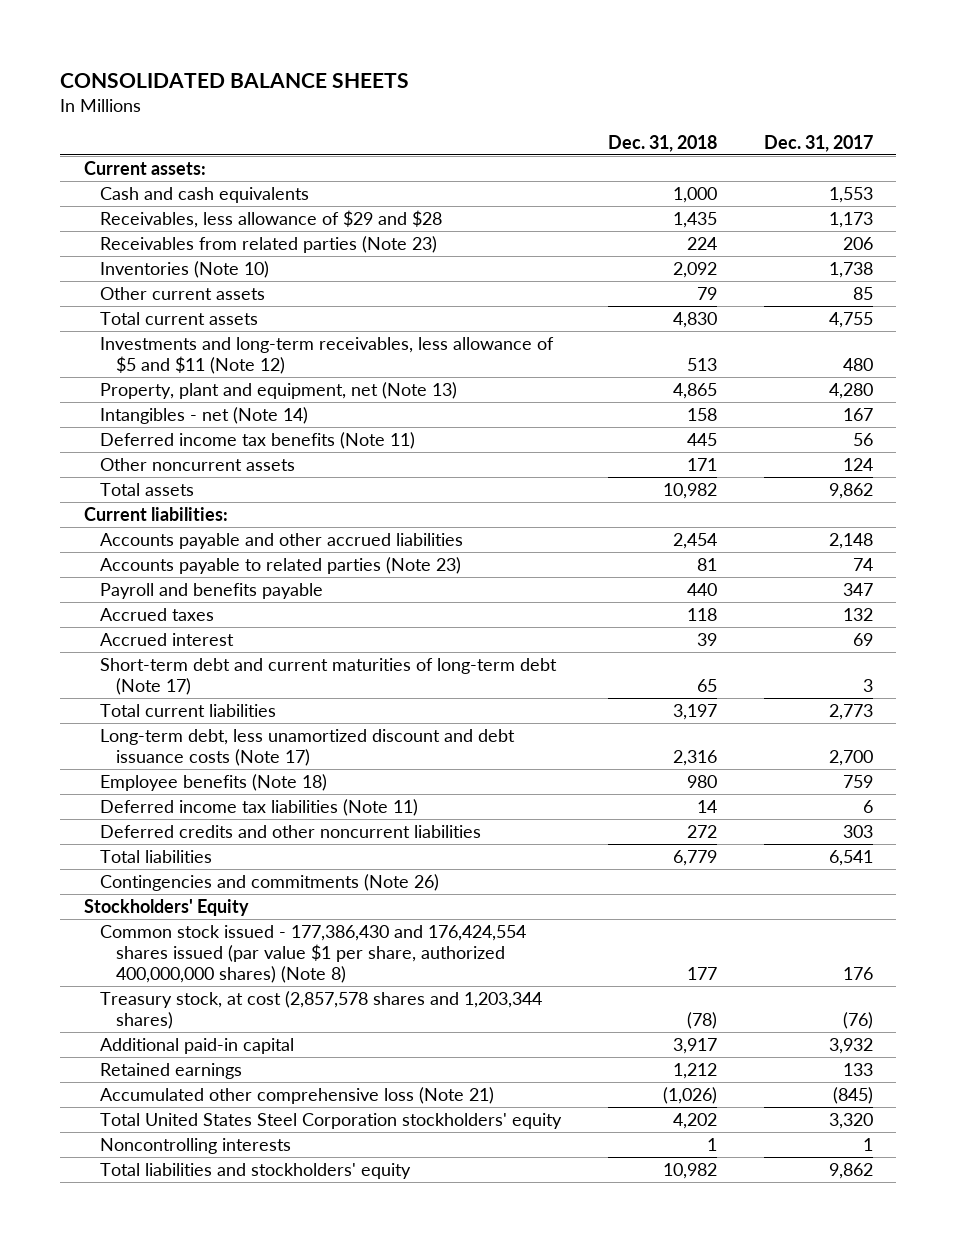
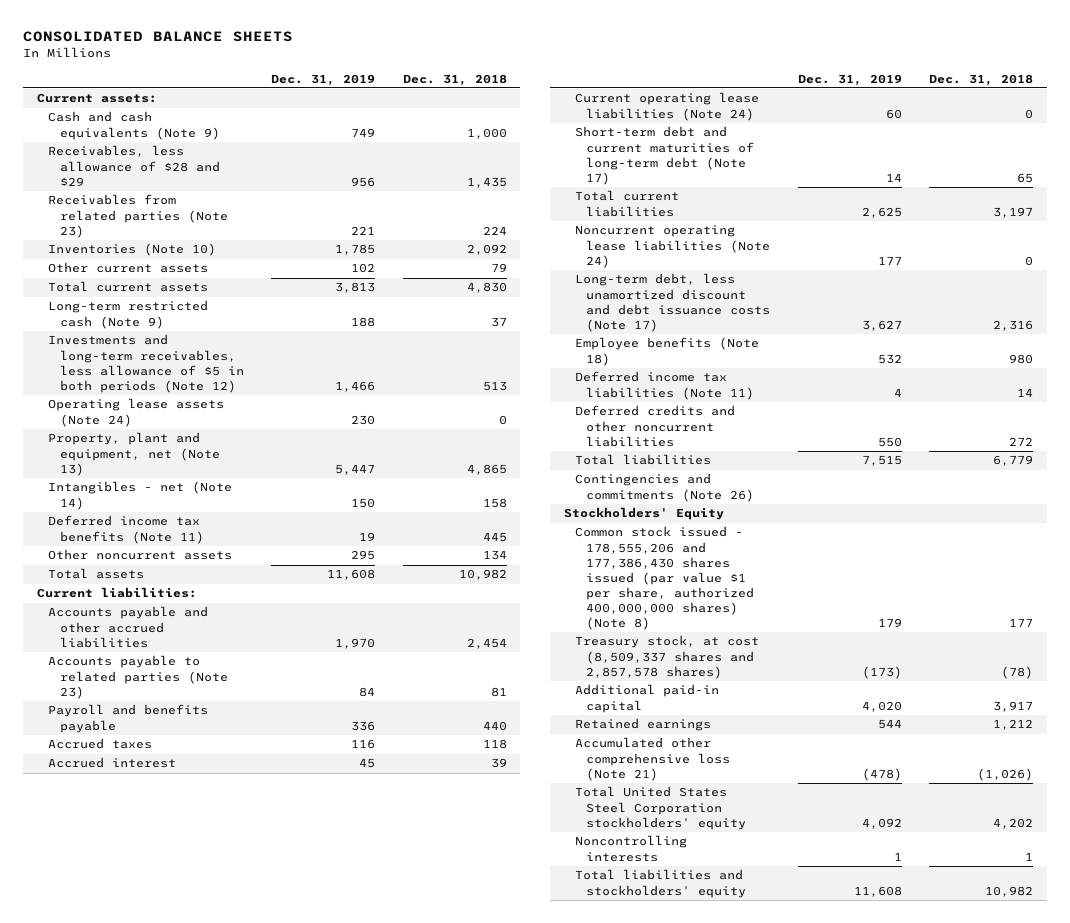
[763,134,873,152] Dec. 31, 2017 -> none
none -> [271,73,376,86] Dec. 31, 2019
[99,187,309,204] Cash and cash equivalents -> [48,111,220,140] Cash and cash equivalents (Note 9)
[99,210,442,229] Receivables, less allowance of $29 and $28 -> [48,145,220,186] Receivables, less allowance of $28 and $29
none -> [48,300,209,329] Long-term restricted cash (Note 9)
[99,337,554,375] Investments and long-term receivables, less allowance of $5 and $11 (Note 12) -> [48,334,244,393] Investments and long-term receivables, less allowance of $5 in both periods (Note 12)
none -> [48,398,225,427] Operating lease assets (Note 24)
[686,458,717,472] 171 -> [482,550,507,561] 134
none -> [574,92,759,121] Current operating lease liabilities (Note 24)
none -> [574,225,771,268] Noncurrent operating lease liabilities (Note 24)
[99,925,526,983] Common stock issued - 177,386,430 and 176,424,554 shares issued (par value $1 per share, authorized 400,000,000 shares) (Note 8) -> [574,526,755,631] Common stock issued - 178,555,206 and 177,386,430 shares issued (par value $1 per share, authorized 400,000,000 shares) (Note 8)
[99,991,542,1030] Treasury stock, at cost (2,857,578 shares and 1,203,344 shares) -> [574,635,759,679] Treasury stock, at cost (8,509,337 shares and 2,857,578 shares)

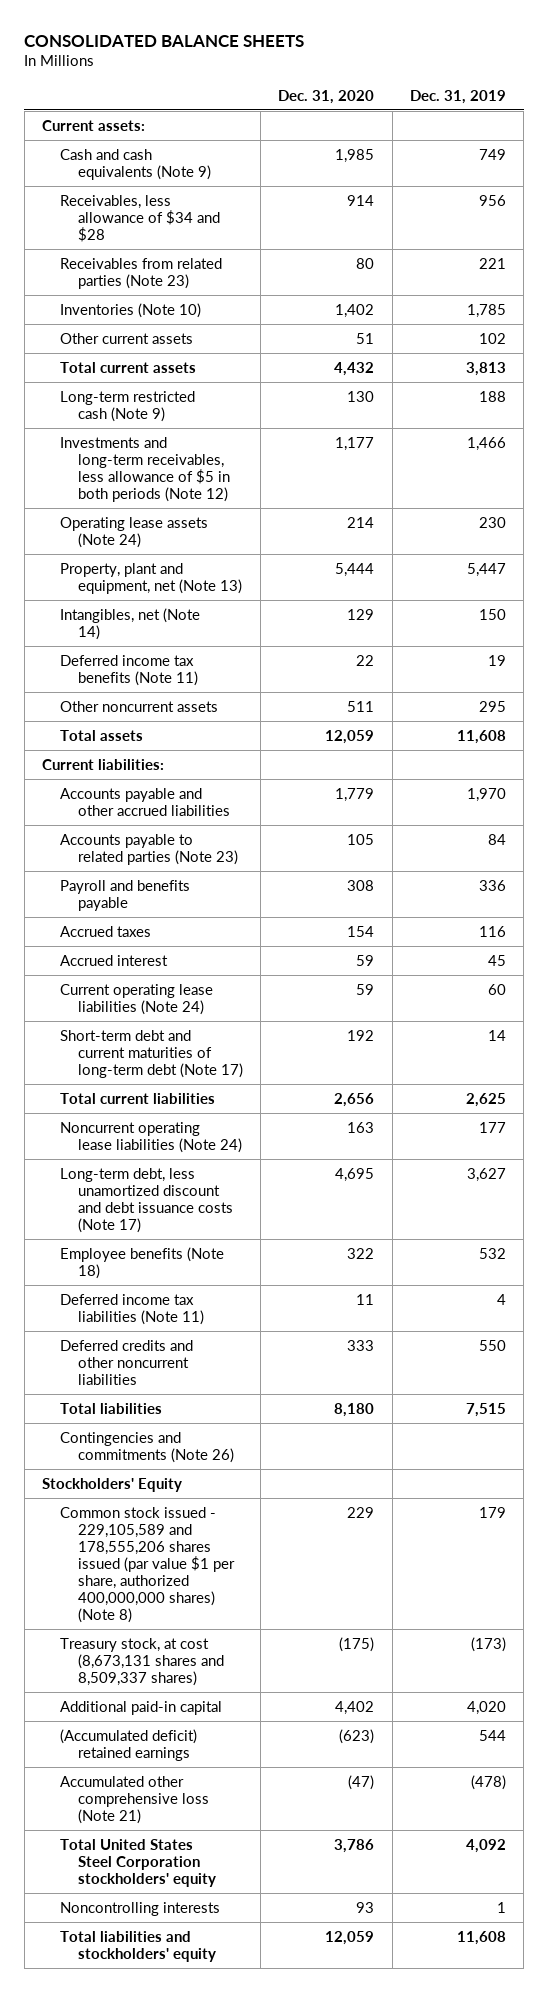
[402,73,507,86] Dec. 31, 2018 -> none
none -> [278,89,375,104] Dec. 31, 2020
[48,145,220,186] Receivables, less allowance of $28 and $29 -> [59,194,220,242] Receivables, less allowance of $34 and $28
[48,481,233,510] Intangibles - net (Note 14) -> [59,607,200,640] Intangibles, net (Note 14)
[574,526,755,631] Common stock issued - 178,555,206 and 177,386,430 shares issued (par value $1 per share, authorized 400,000,000 shares) (Note 8) -> [59,1506,235,1624] Common stock issued - 229,105,589 and 178,555,206 shares issued (par value $1 per share, authorized 400,000,000 shares) (Note 8)
[574,635,759,679] Treasury stock, at cost (8,509,337 shares and 2,857,578 shares) -> [59,1637,224,1686] Treasury stock, at cost (8,673,131 shares and 8,509,337 shares)
[574,718,711,732] Retained earnings -> [59,1728,197,1761] (Accumulated deficit) retained earnings

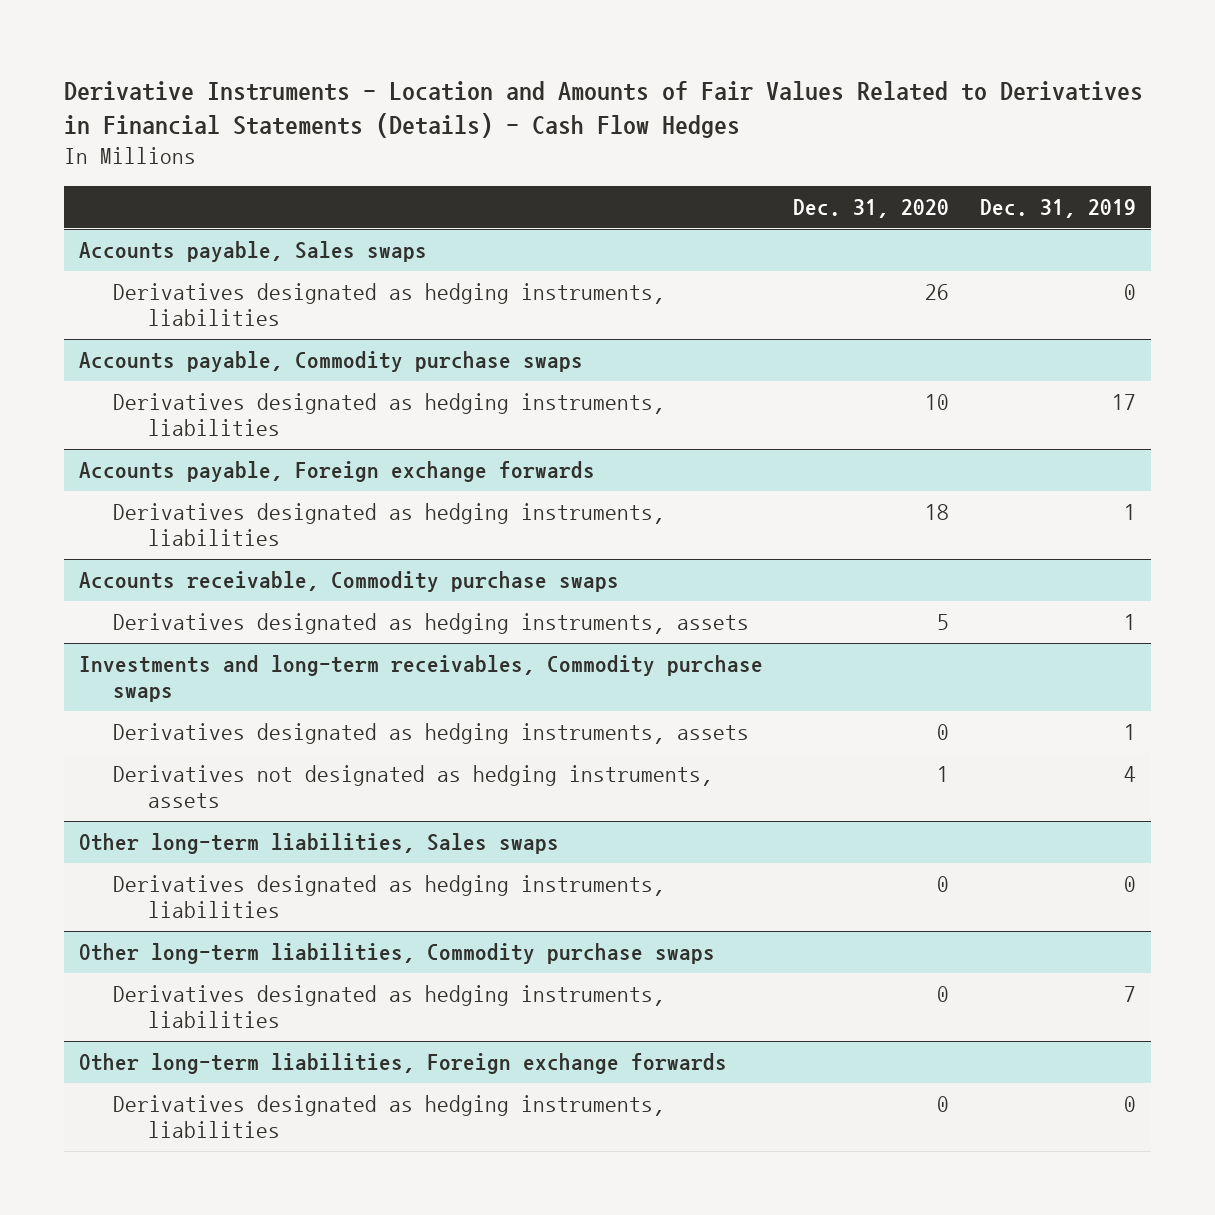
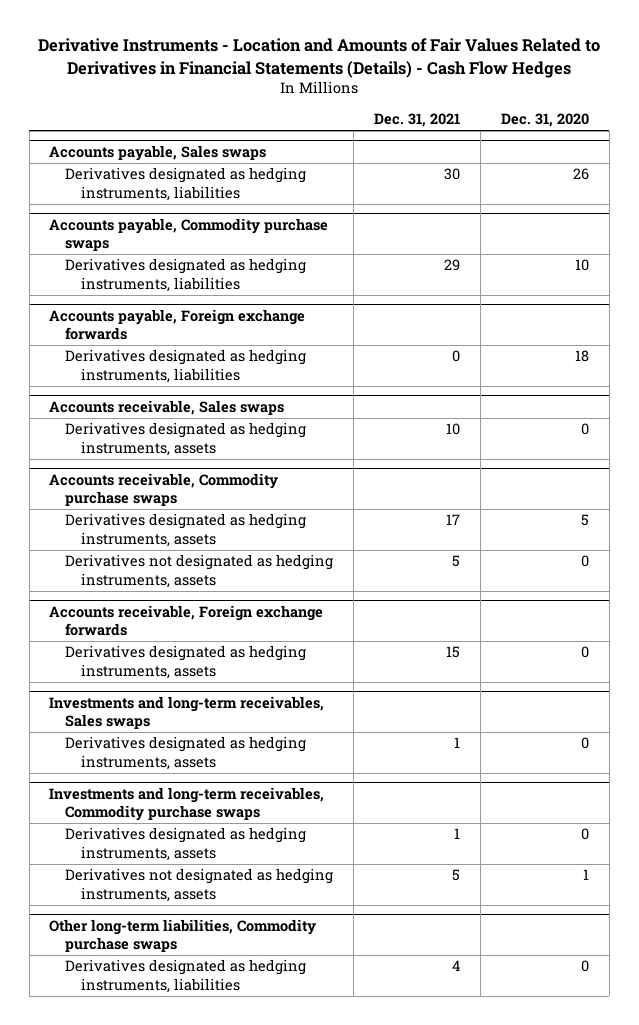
[979,198,1136,218] Dec. 31, 2019 -> none
none -> [374,113,461,128] Dec. 31, 2021
none -> [49,399,285,415] Accounts receivable, Sales swaps
none -> [65,422,307,456] Derivatives designated as hedging instruments, assets
none -> [65,554,334,588] Derivatives not designated as hedging instruments, assets
none -> [49,604,324,636] Accounts receivable, Foreign exchange forwards
none -> [65,645,307,679] Derivatives designated as hedging instruments, assets
none -> [49,695,325,729] Investments and long-term receivables, Sales swaps
none -> [65,736,307,770] Derivatives designated as hedging instruments, assets
[79,833,560,855] Other long-term liabilities, Sales swaps -> none
[113,875,666,919] Derivatives designated as hedging instruments, liabilities -> none
[79,1053,728,1075] Other long-term liabilities, Foreign exchange forwards -> none
[113,1095,666,1139] Derivatives designated as hedging instruments, liabilities -> none

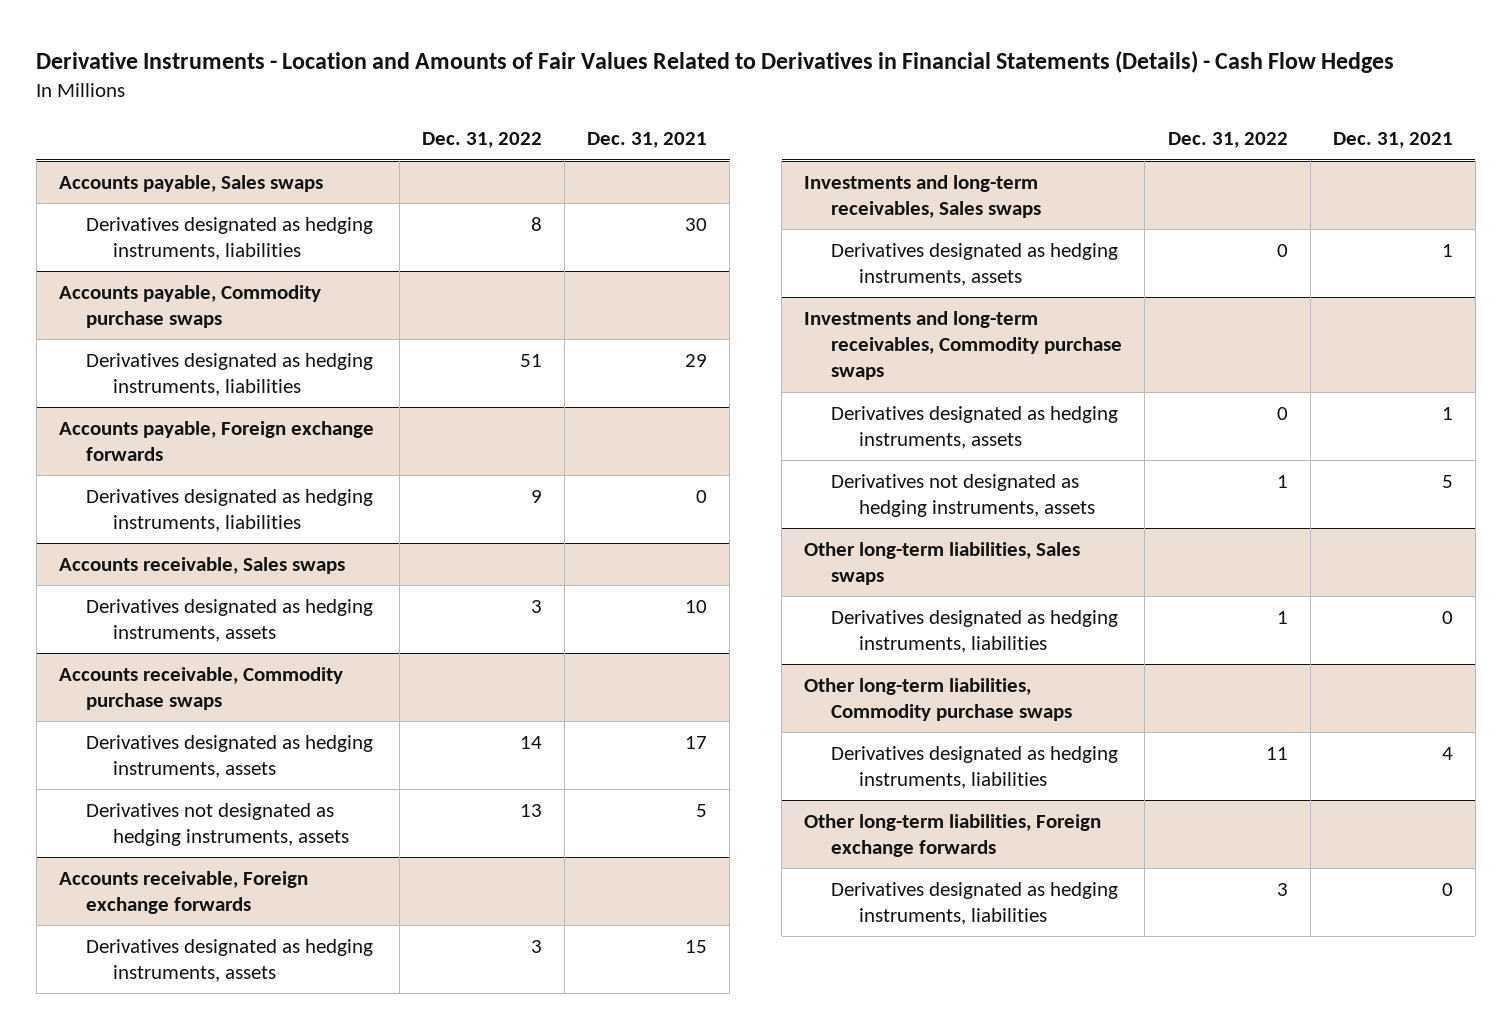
[501,113,590,128] Dec. 31, 2020 -> none
none -> [422,132,543,149] Dec. 31, 2022
none -> [804,541,1081,586] Other long-term liabilities, Sales swaps
none -> [831,609,1119,654] Derivatives designated as hedging instruments, liabilities
none -> [804,813,1102,858] Other long-term liabilities, Foreign exchange forwards
none -> [831,881,1119,926] Derivatives designated as hedging instruments, liabilities

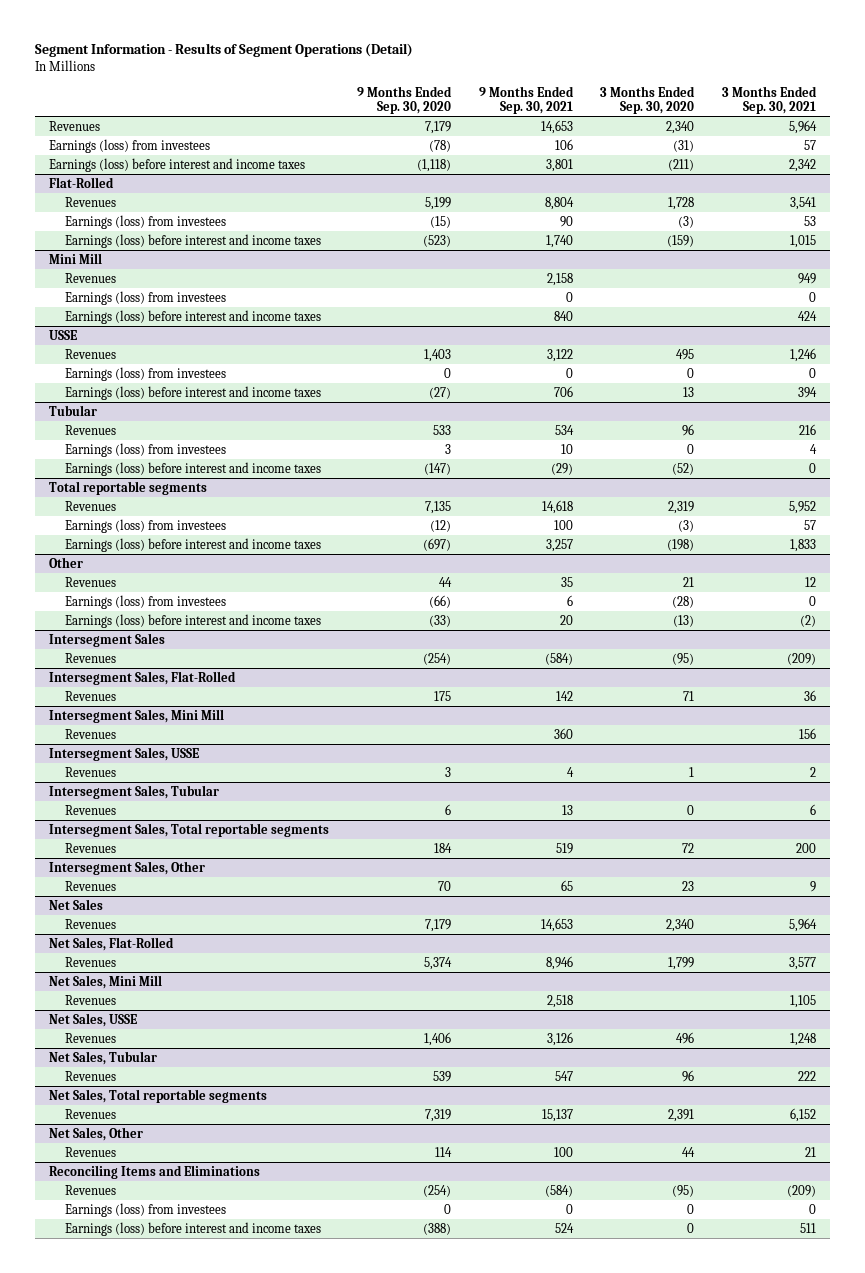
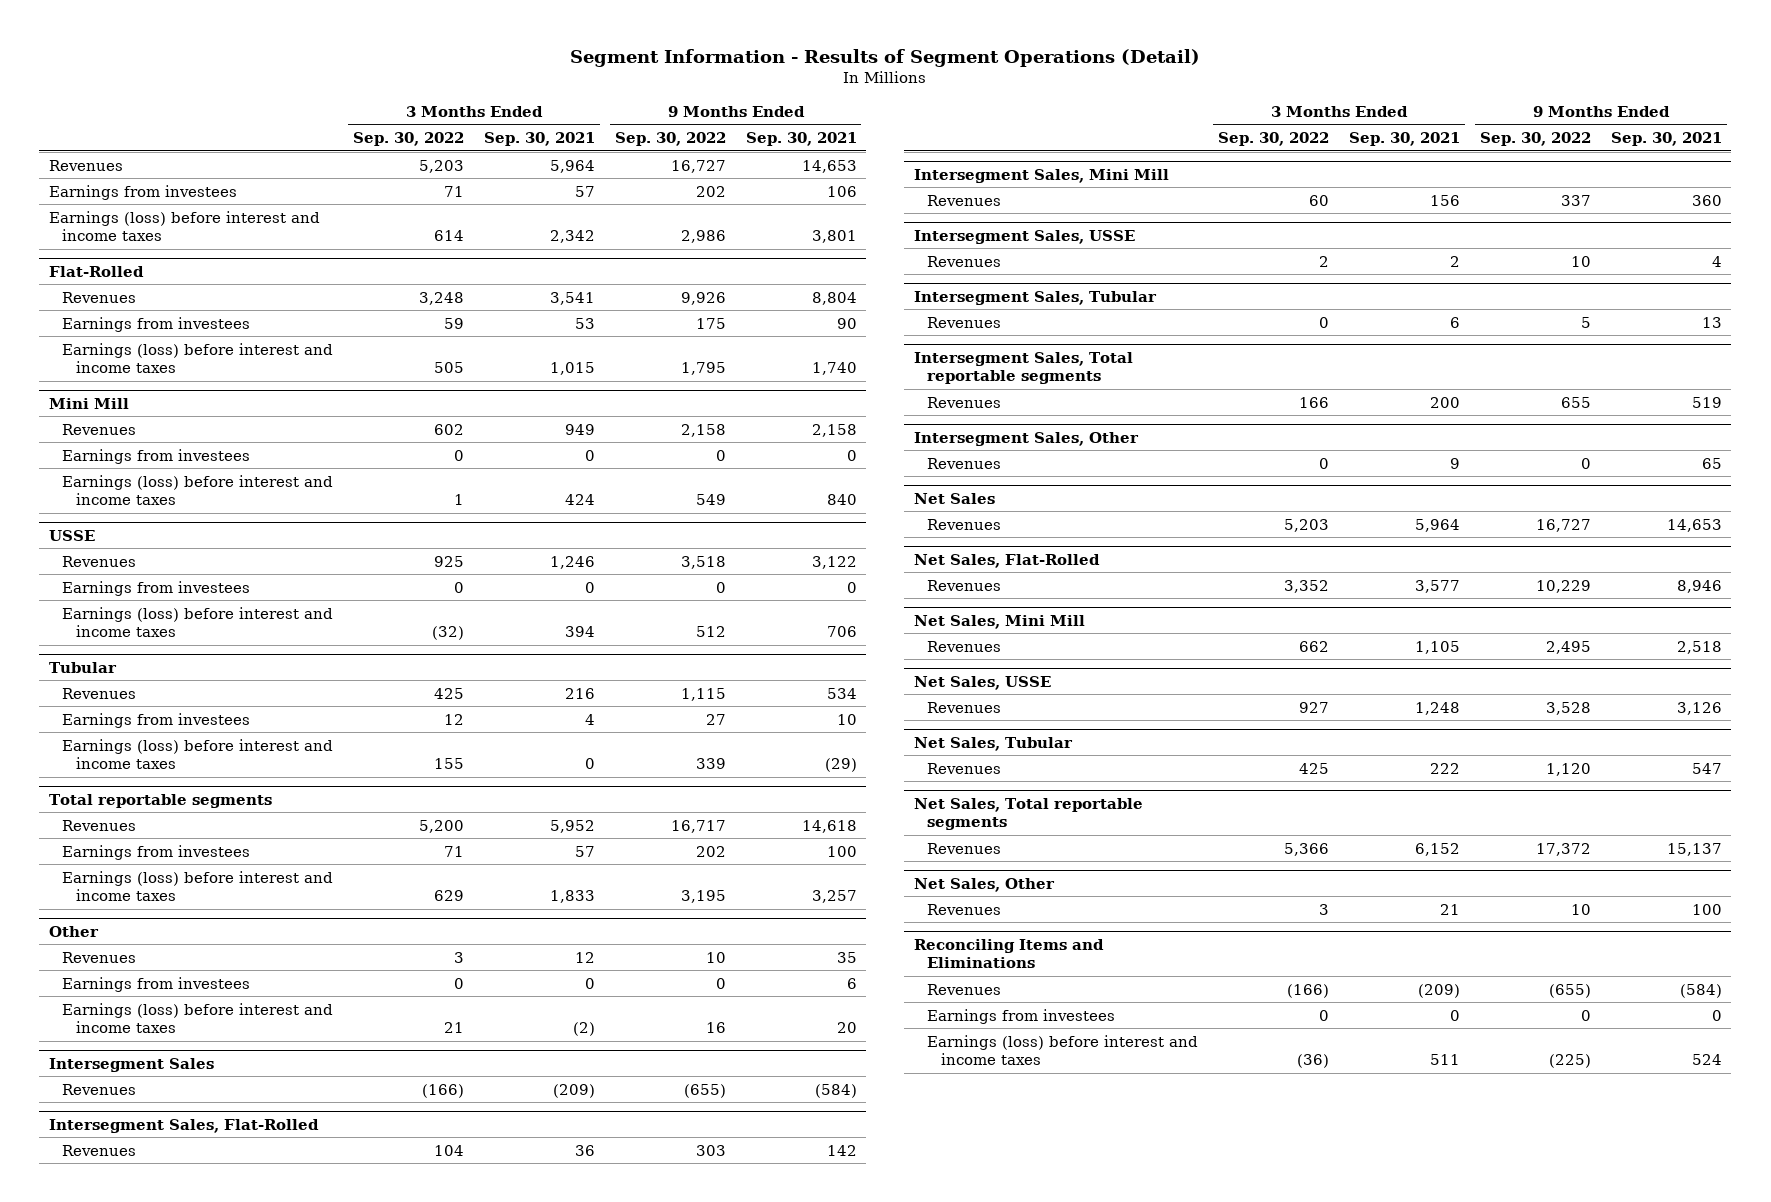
[356,85,452,115] 9 Months Ended Sep. 30, 2020 -> none
[600,85,696,115] 3 Months Ended Sep. 30, 2020 -> none
none -> [353,132,465,147] Sep. 30, 2022
none -> [614,132,726,147] Sep. 30, 2022
[49,138,211,153] Earnings (loss) from investees -> [49,184,238,200] Earnings from investees
[65,214,227,229] Earnings (loss) from investees -> [62,316,251,332] Earnings from investees
[65,290,227,305] Earnings (loss) from investees -> [62,448,251,464] Earnings from investees
[65,366,227,381] Earnings (loss) from investees -> [62,580,251,596] Earnings from investees
[65,442,227,457] Earnings (loss) from investees -> [62,712,251,728] Earnings from investees
[65,518,227,533] Earnings (loss) from investees -> [62,844,251,860] Earnings from investees
[65,594,227,609] Earnings (loss) from investees -> [62,976,251,992] Earnings from investees
[65,1202,227,1217] Earnings (loss) from investees -> [927,1008,1116,1024] Earnings from investees

